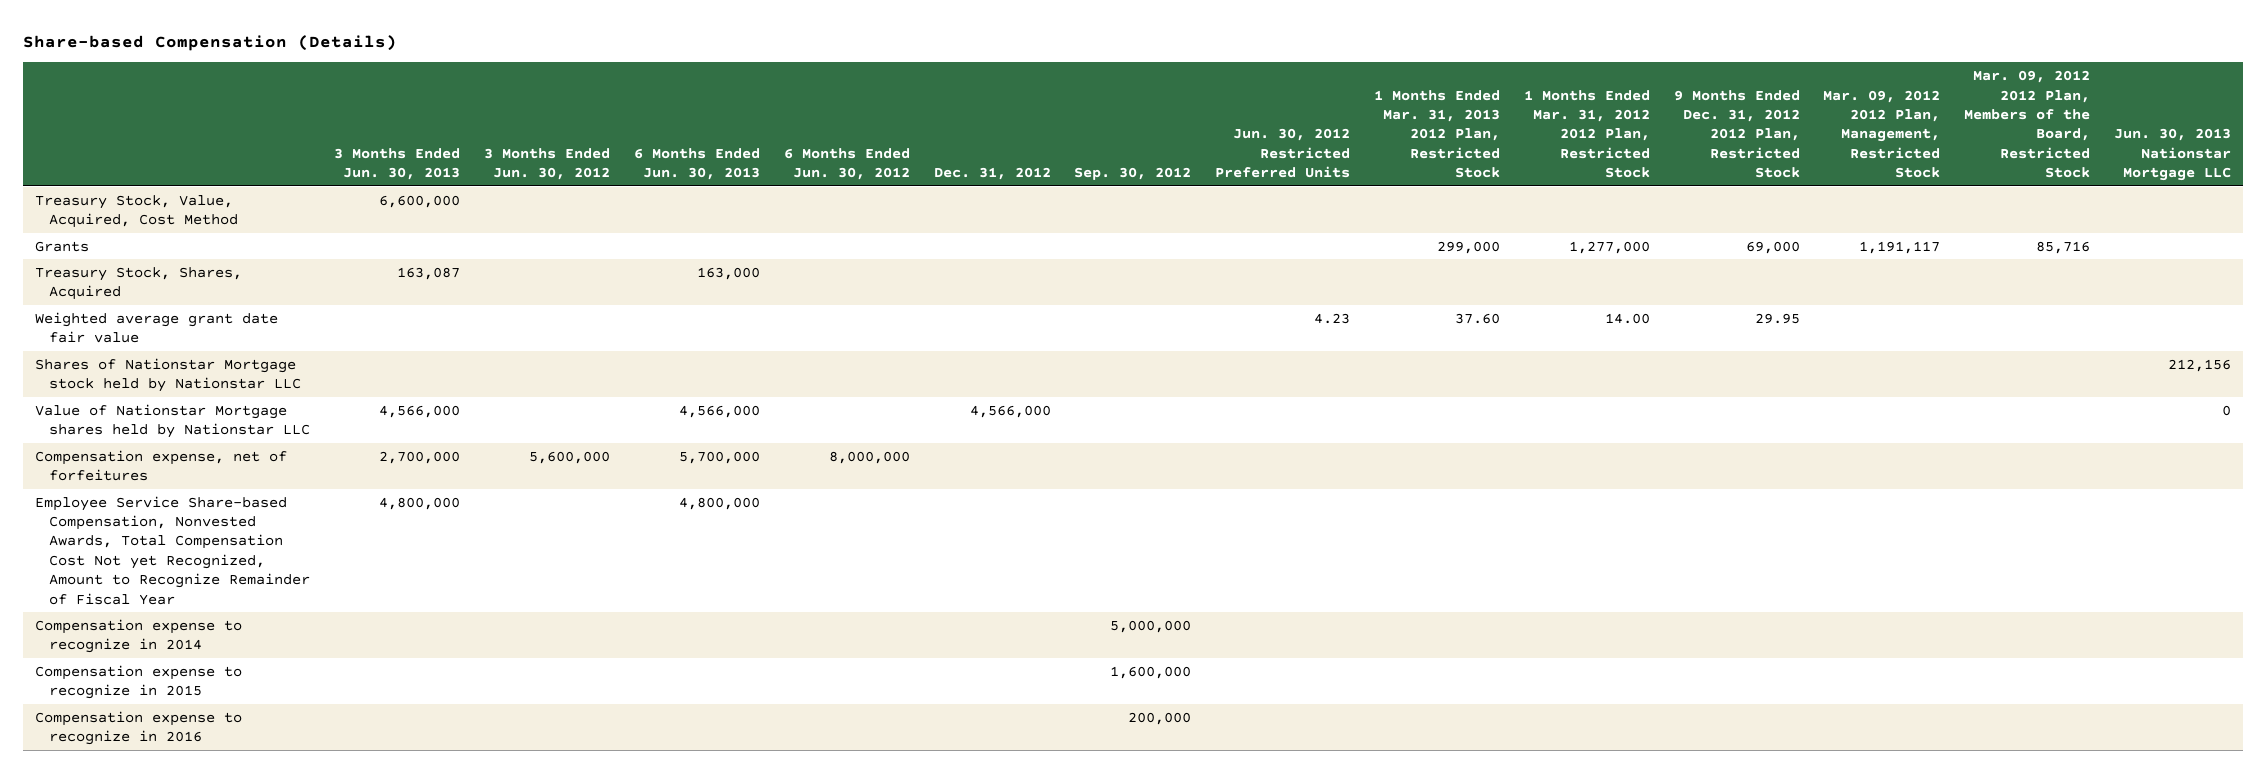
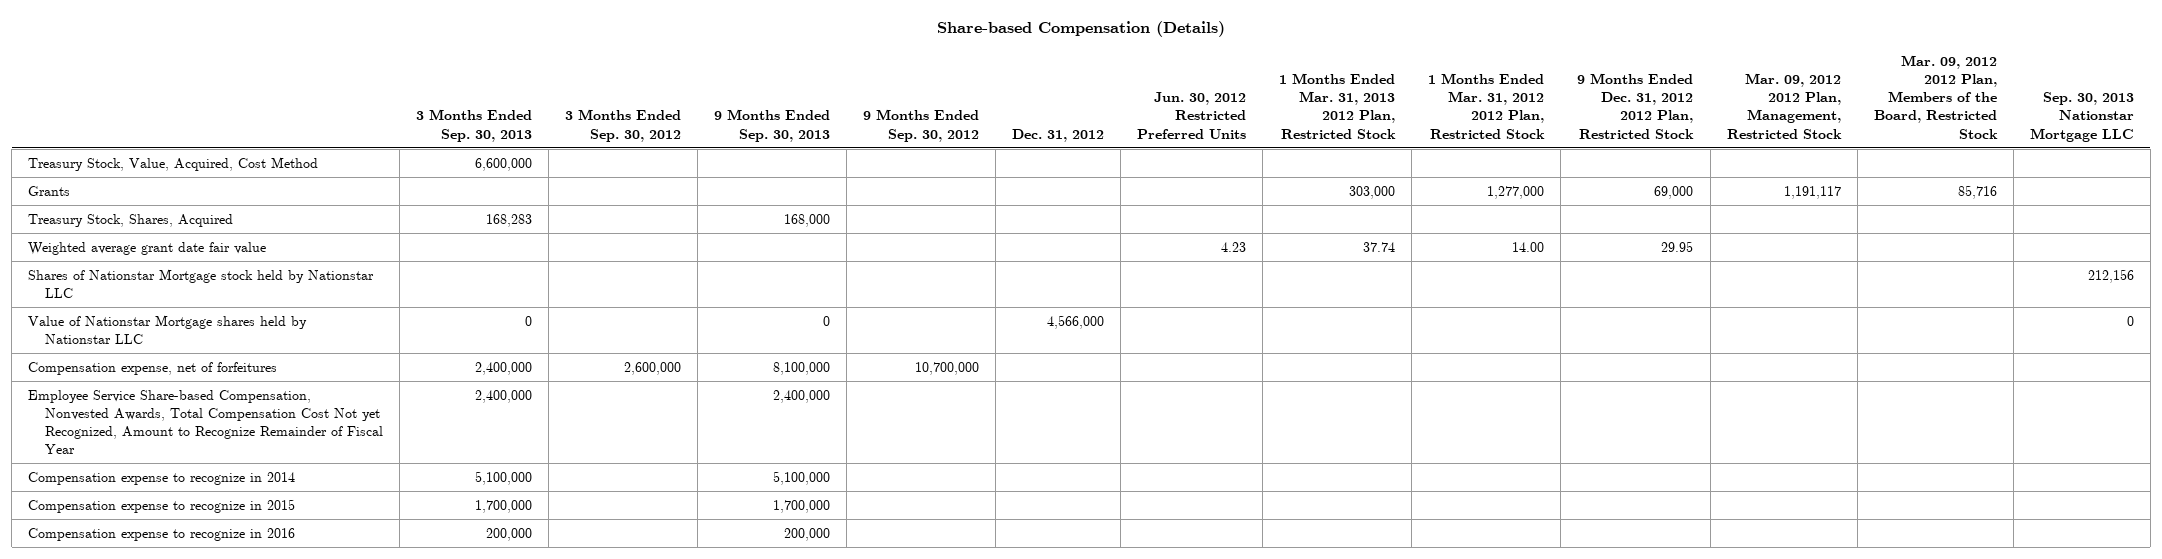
[334,147,461,180] 3 Months Ended Jun. 30, 2013 -> none
[484,147,611,180] 3 Months Ended Jun. 30, 2012 -> none
[633,147,760,180] 6 Months Ended Jun. 30, 2013 -> none
[783,147,910,180] 6 Months Ended Jun. 30, 2012 -> none
[1074,166,1192,180] Sep. 30, 2012 -> none
[2114,128,2232,181] Jun. 30, 2013 Nationstar Mortgage LLC -> none
none -> [416,109,533,142] 3 Months Ended Sep. 30, 2013
none -> [565,109,682,142] 3 Months Ended Sep. 30, 2012
none -> [714,109,831,142] 9 Months Ended Sep. 30, 2013
none -> [863,109,980,142] 9 Months Ended Sep. 30, 2012
none -> [2029,92,2134,142] Sep. 30, 2013 Nationstar Mortgage LLC
[1437,240,1501,254] 299,000 -> [1349,185,1396,199] 303,000
[1455,312,1501,324] 37.60 -> [1363,241,1396,252] 37.74

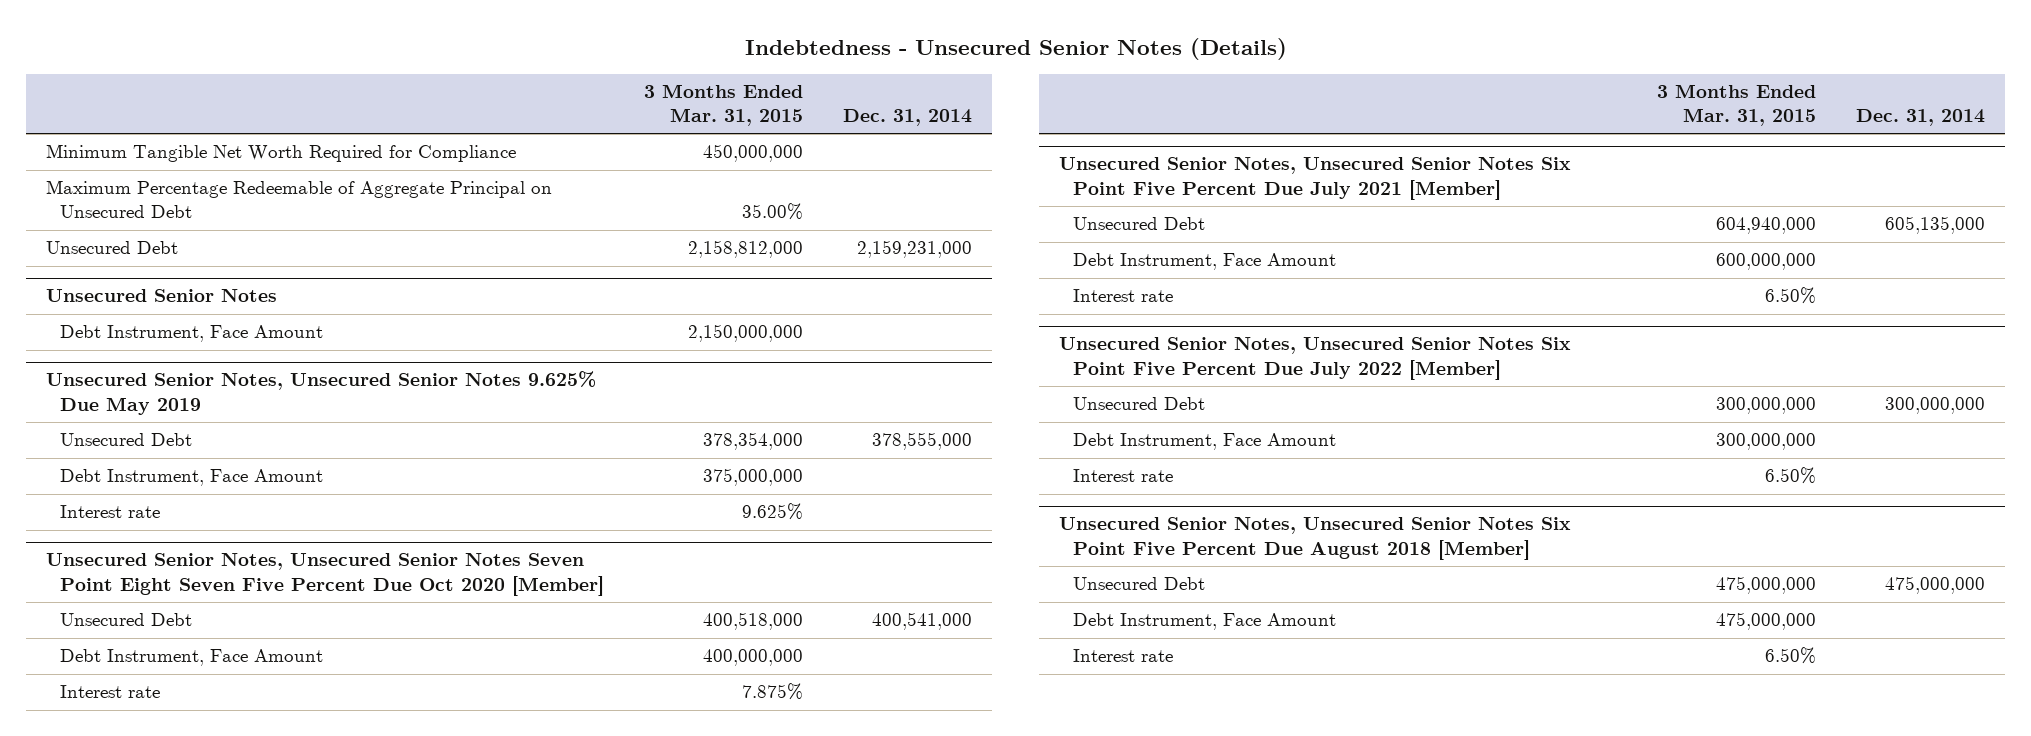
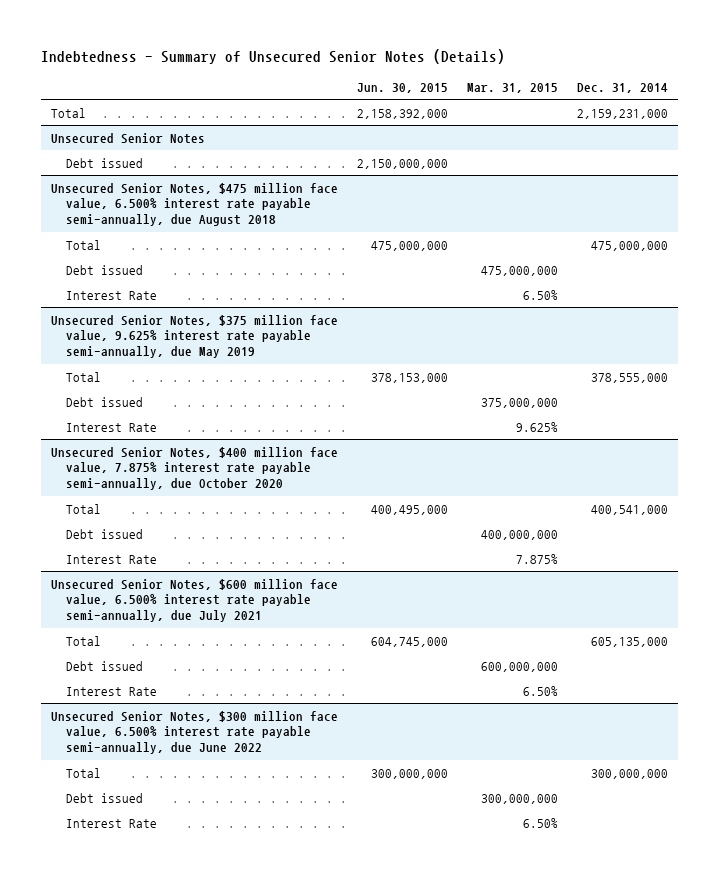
[744,37,1287,60] Indebtedness - Unsecured Senior Notes (Details) -> [41,49,506,65] Indebtedness - Summary of Unsecured Senior Notes (Details)
[644,83,804,127] 3 Months Ended Mar. 31, 2015 -> none
none -> [356,82,448,93] Jun. 30, 2015
none -> [466,82,558,93] Mar. 31, 2015
[45,144,516,163] Minimum Tangible Net Worth Required for Compliance -> none
[45,180,552,219] Maximum Percentage Redeemable of Aggregate Principal on Unsecured Debt -> none
[45,241,178,255] Unsecured Debt -> [50,107,86,118] Total
[45,553,605,596] Unsecured Senior Notes, Unsecured Senior Notes Seven Point Eight Seven Five Percent Due Oct 2020 [Member] -> none
[60,613,193,627] Unsecured Debt -> none
[60,649,324,667] Debt Instrument, Face Amount -> none
[60,685,161,699] Interest rate -> none
[1058,157,1571,200] Unsecured Senior Notes, Unsecured Senior Notes Six Point Five Percent Due July 2021 [Member] -> none
[1073,217,1206,231] Unsecured Debt -> none
[1073,253,1337,271] Debt Instrument, Face Amount -> none
[1073,289,1174,303] Interest rate -> none
[1058,337,1571,380] Unsecured Senior Notes, Unsecured Senior Notes Six Point Five Percent Due July 2022 [Member] -> none
[1073,397,1206,411] Unsecured Debt -> none
[1073,433,1337,451] Debt Instrument, Face Amount -> none
[1073,469,1174,483] Interest rate -> none
[1058,517,1571,560] Unsecured Senior Notes, Unsecured Senior Notes Six Point Five Percent Due August 2018 [Member] -> none
[1073,577,1206,591] Unsecured Debt -> none
[1073,613,1337,631] Debt Instrument, Face Amount -> none
[1073,649,1174,663] Interest rate -> none
[60,325,324,343] Debt Instrument, Face Amount -> [65,157,143,168] Debt issued
none -> [50,182,338,227] Unsecured Senior Notes, $475 million face value, 6.500% interest rate payable semi-annually, due August 2018
none -> [65,239,101,250] Total
none -> [65,264,143,275] Debt issued
none -> [65,290,157,300] Interest Rate
[45,371,596,415] Unsecured Senior Notes, Unsecured Senior Notes 9.625% Due May 2019 -> [50,314,338,359] Unsecured Senior Notes, $375 million face value, 9.625% interest rate payable semi-annually, due May 2019
[60,433,193,447] Unsecured Debt -> [65,371,101,382] Total
[60,469,324,487] Debt Instrument, Face Amount -> [65,396,143,407] Debt issued
[60,505,161,519] Interest rate -> [65,422,157,432] Interest Rate
none -> [50,446,338,491] Unsecured Senior Notes, $400 million face value, 7.875% interest rate payable semi-annually, due October 2020
none -> [65,503,101,514] Total
none -> [65,528,143,539] Debt issued
none -> [65,554,157,564] Interest Rate
none -> [50,578,338,623] Unsecured Senior Notes, $600 million face value, 6.500% interest rate payable semi-annually, due July 2021
none -> [65,635,101,646] Total
none -> [65,660,143,671] Debt issued
none -> [65,686,157,696] Interest Rate
none -> [50,710,338,755] Unsecured Senior Notes, $300 million face value, 6.500% interest rate payable semi-annually, due June 2022
none -> [65,767,101,778] Total
none -> [65,792,143,803] Debt issued
none -> [65,818,157,828] Interest Rate

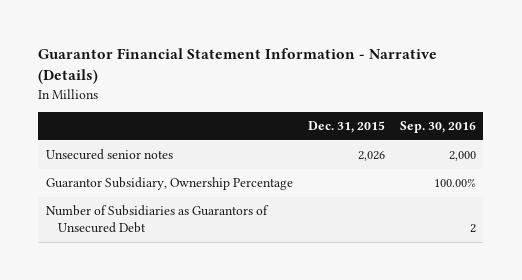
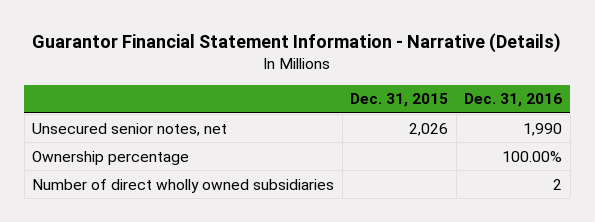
[399,121,476,134] Sep. 30, 2016 -> none
none -> [464,93,563,108] Dec. 31, 2016
[45,149,173,161] Unsecured senior notes -> [32,122,228,136] Unsecured senior notes, net
[45,177,293,191] Guarantor Subsidiary, Ownership Percentage -> [32,150,190,165] Ownership percentage
[45,205,269,234] Number of Subsidiaries as Guarantors of Unsecured Debt -> [32,178,335,193] Number of direct wholly owned subsidiaries

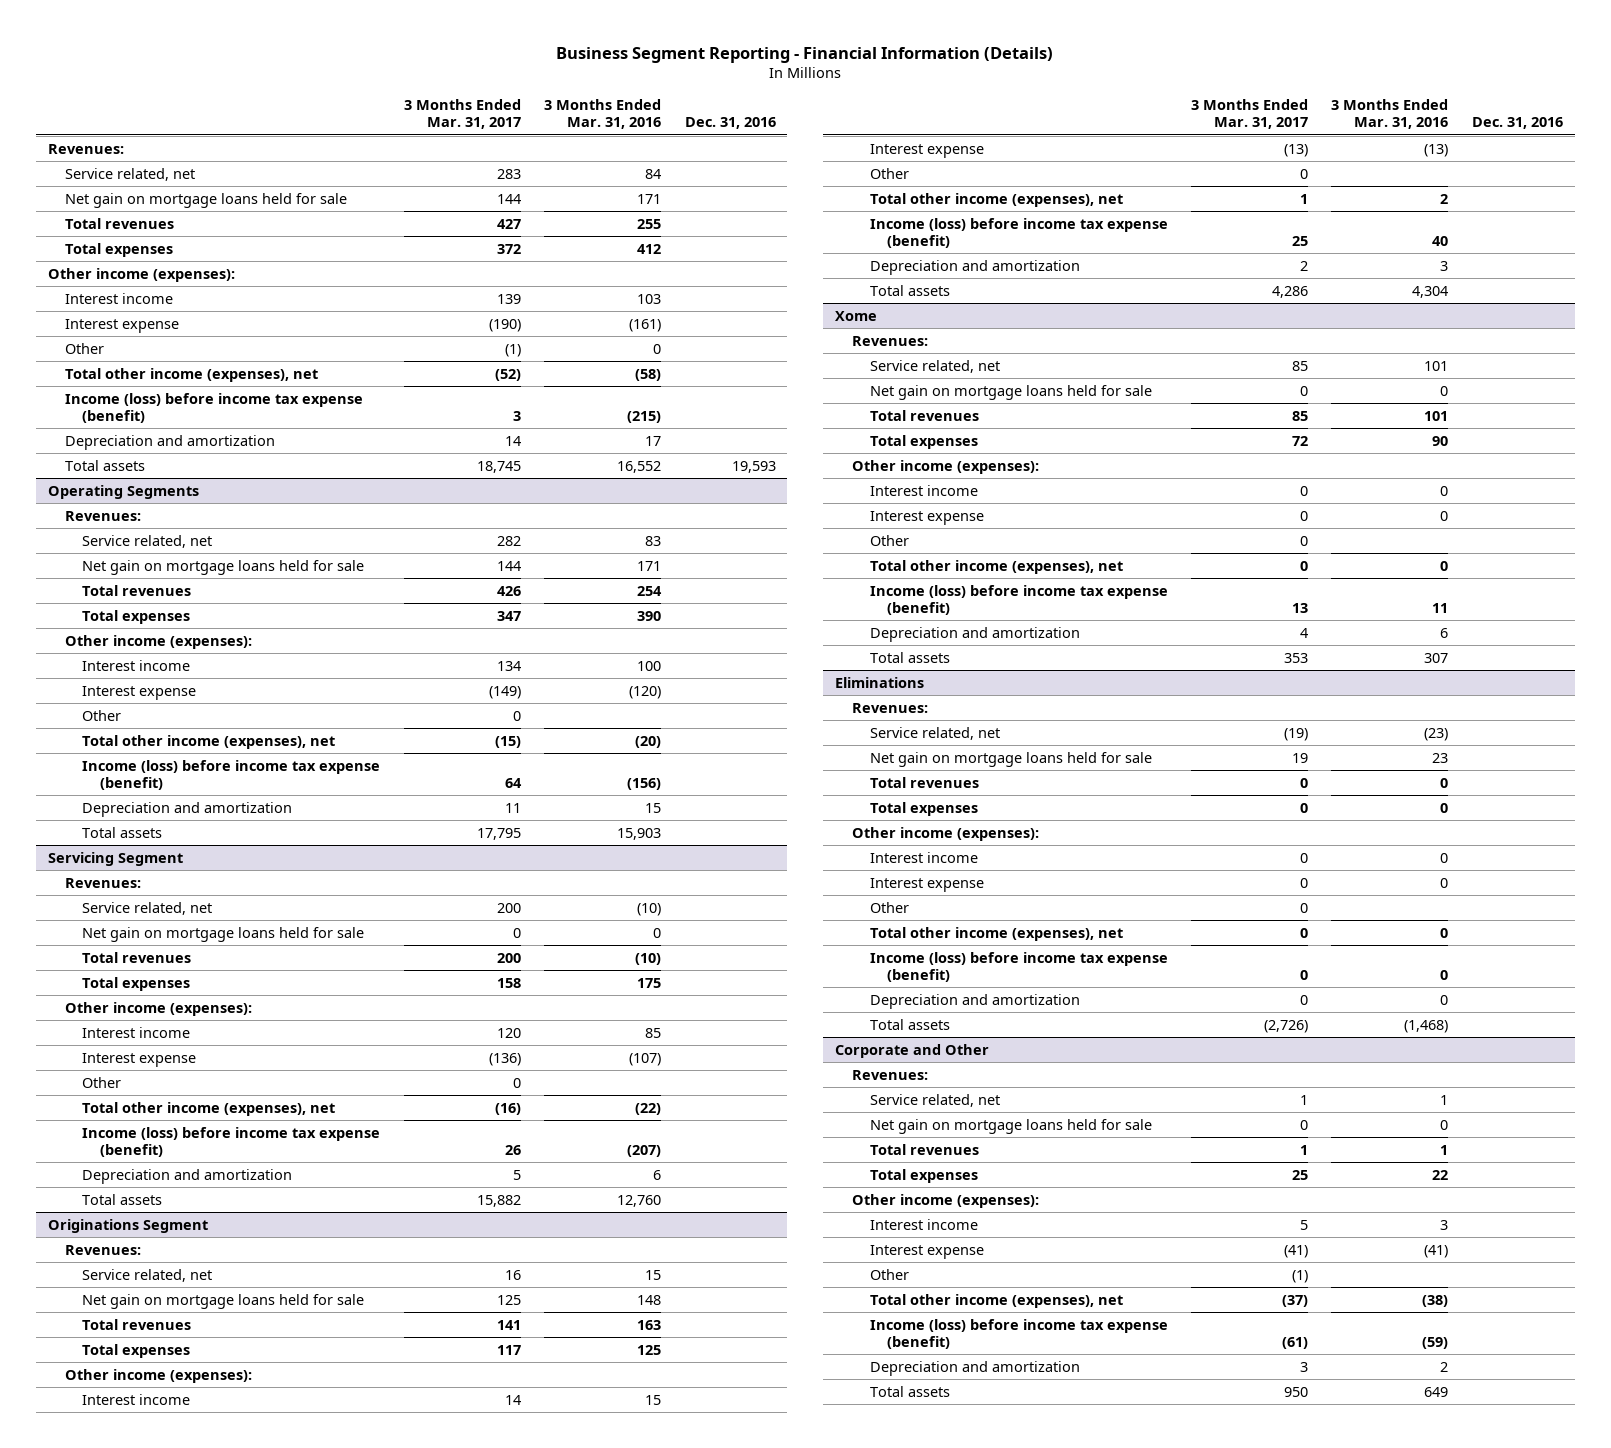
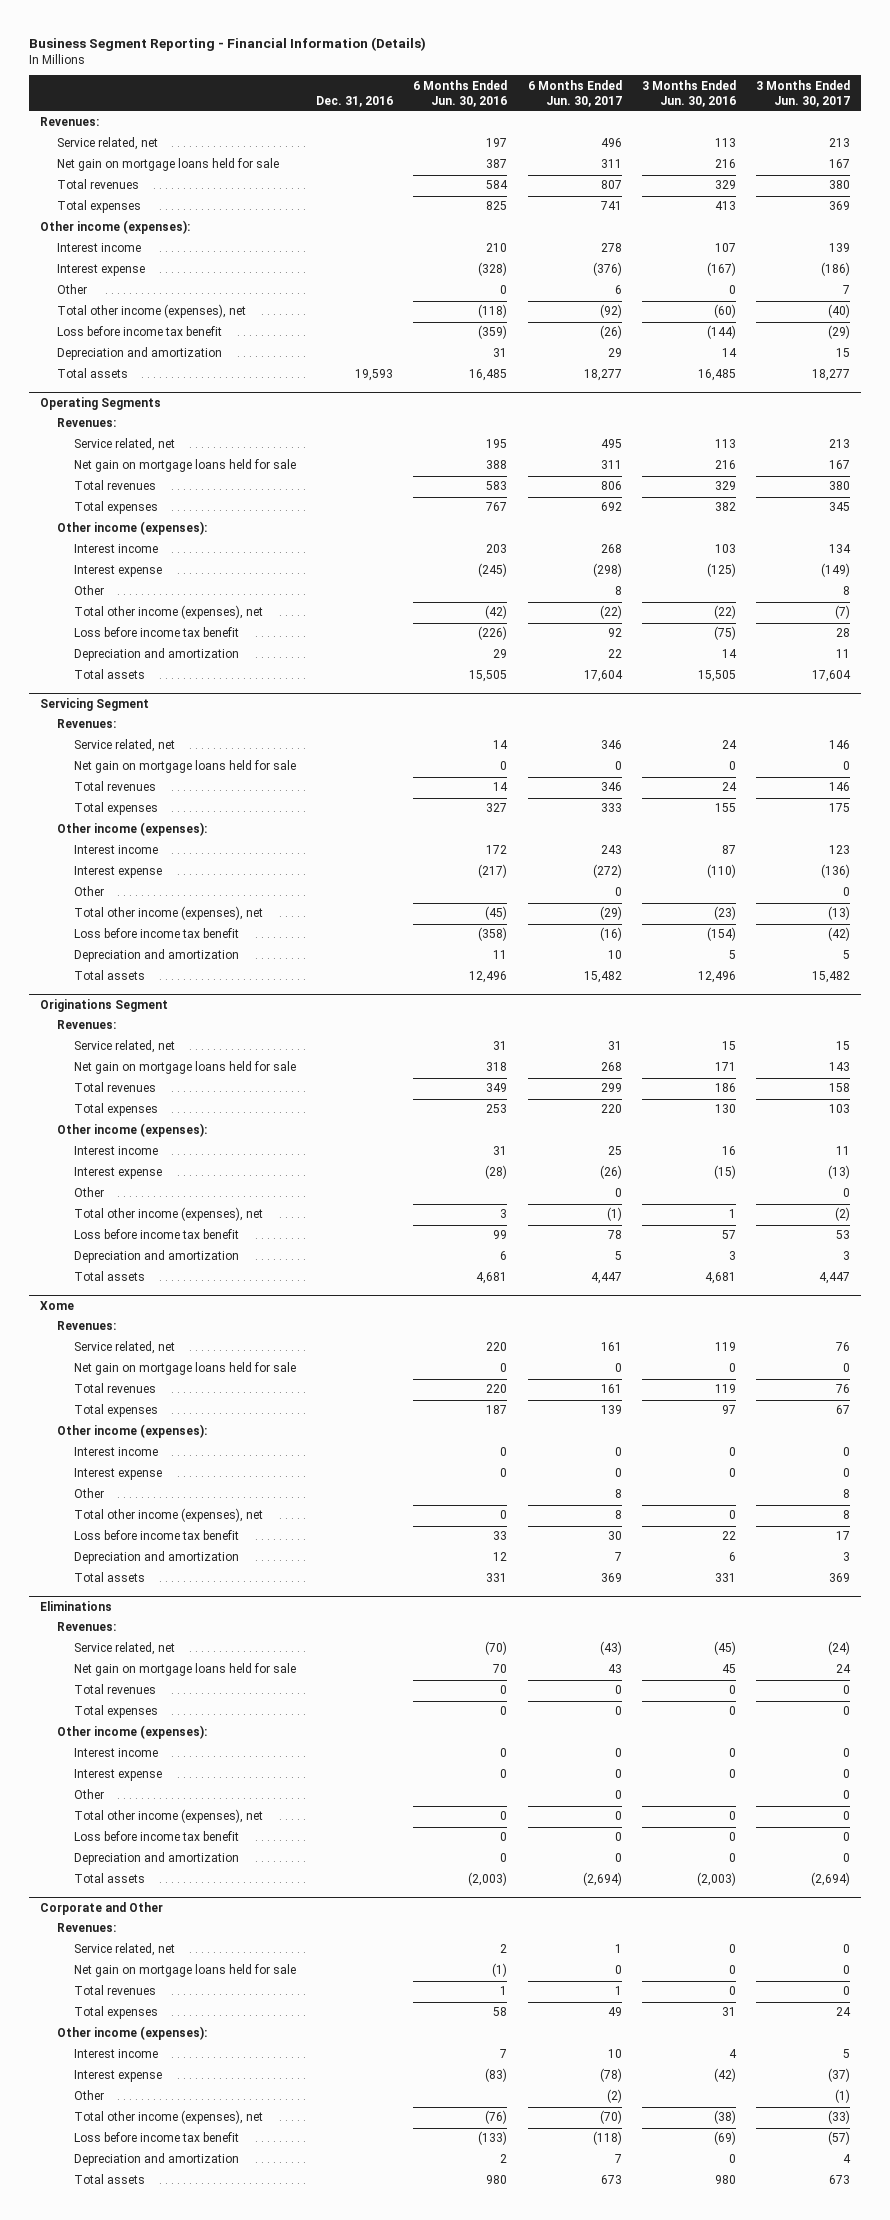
[403,99,521,130] 3 Months Ended Mar. 31, 2017 -> none
[544,99,662,130] 3 Months Ended Mar. 31, 2016 -> none
none -> [413,79,508,107] 6 Months Ended Jun. 30, 2016
none -> [527,79,622,107] 6 Months Ended Jun. 30, 2017
none -> [642,79,737,107] 3 Months Ended Jun. 30, 2016
none -> [756,79,851,107] 3 Months Ended Jun. 30, 2017
[65,392,364,423] Income (loss) before income tax expense (benefit) -> [56,326,222,337] Loss before income tax benefit
[82,759,381,790] Income (loss) before income tax expense (benefit) -> [73,627,239,638] Loss before income tax benefit
[82,1126,381,1157] Income (loss) before income tax expense (benefit) -> [73,928,239,939] Loss before income tax benefit
[869,217,1168,248] Income (loss) before income tax expense (benefit) -> [73,1229,239,1240] Loss before income tax benefit
[869,584,1168,615] Income (loss) before income tax expense (benefit) -> [73,1530,239,1541] Loss before income tax benefit
[869,951,1168,982] Income (loss) before income tax expense (benefit) -> [73,1831,239,1842] Loss before income tax benefit
[869,1318,1168,1349] Income (loss) before income tax expense (benefit) -> [73,2132,239,2143] Loss before income tax benefit

